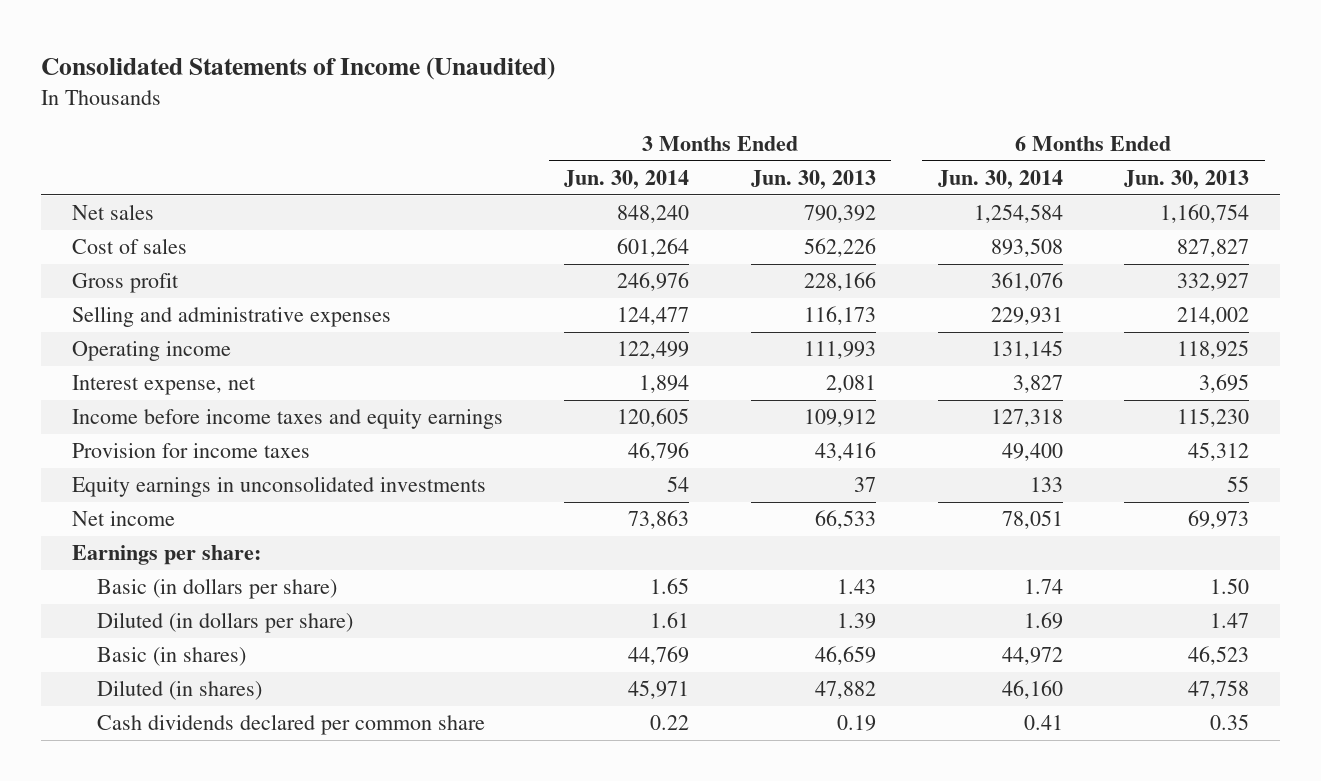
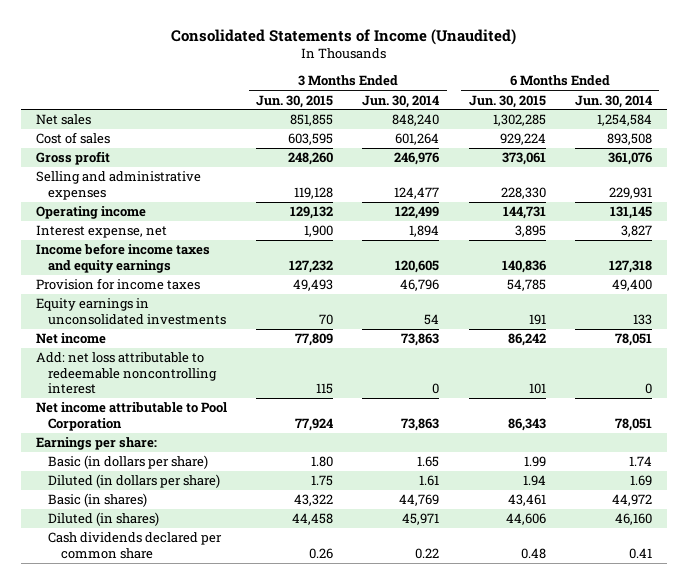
[751,170,877,190] Jun. 30, 2013 -> none
[1124,170,1250,190] Jun. 30, 2013 -> none
none -> [255,94,333,108] Jun. 30, 2015
none -> [468,94,546,108] Jun. 30, 2015
none -> [35,352,218,395] Add: net loss attributable to redeemable noncontrolling interest
none -> [35,402,227,431] Net income attributable to Pool Corporation

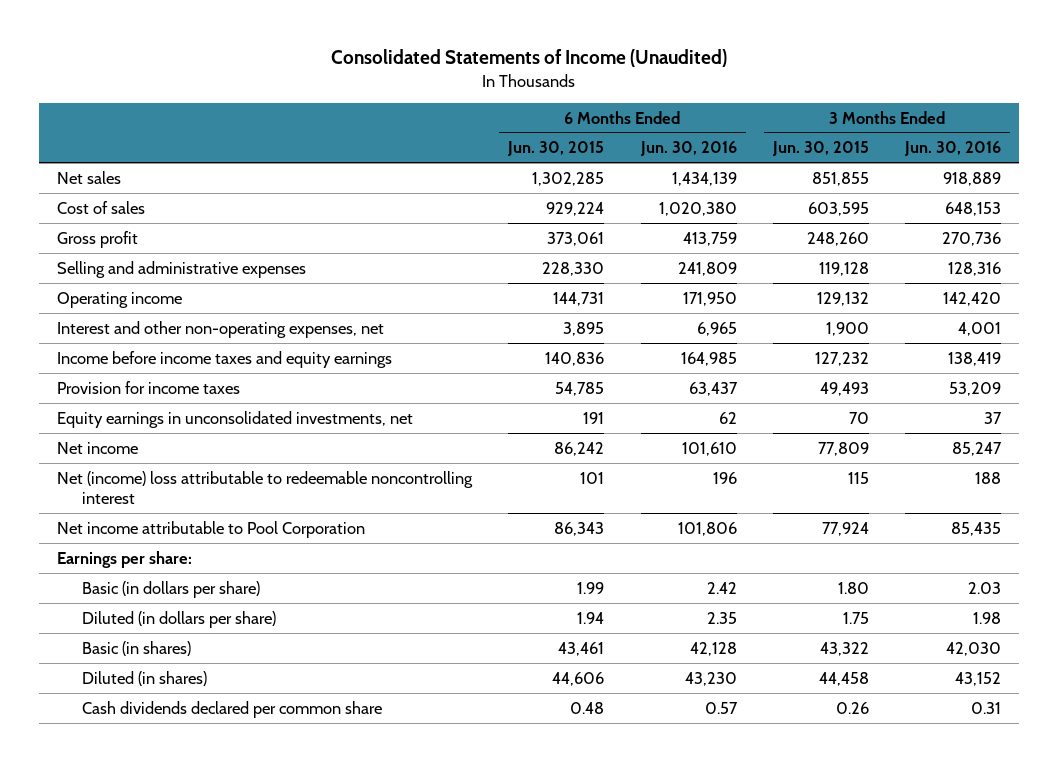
[362,94,440,108] Jun. 30, 2014 -> none
[574,94,652,108] Jun. 30, 2014 -> none
none -> [639,141,737,157] Jun. 30, 2016
none -> [904,141,1002,157] Jun. 30, 2016
[35,225,167,239] Interest expense, net -> [56,320,384,338] Interest and other non-operating expenses, net
[35,298,227,325] Equity earnings in unconsolidated investments -> [56,410,413,428] Equity earnings in unconsolidated investments, net
[35,352,218,395] Add: net loss attributable to redeemable noncontrolling interest -> [56,470,473,505] Net (income) loss attributable to redeemable noncontrolling interest

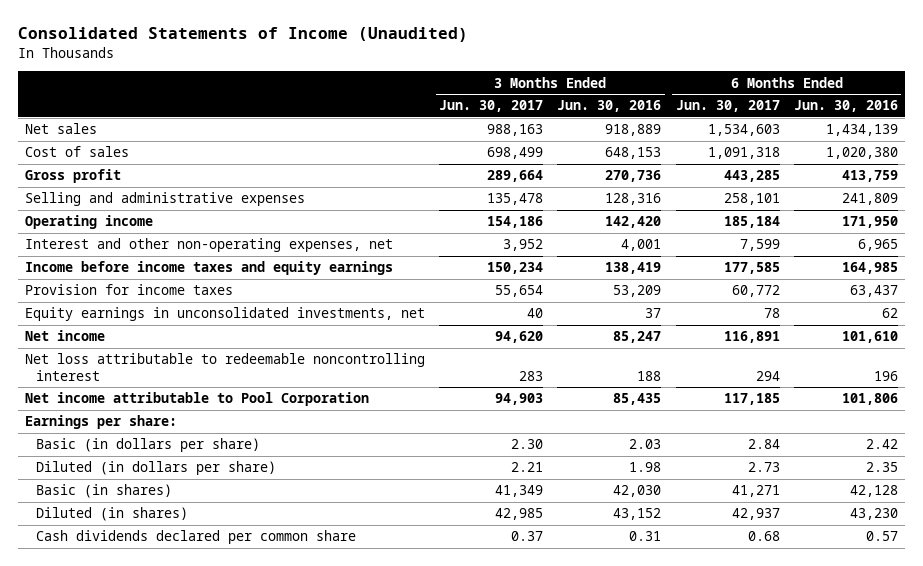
[507,141,605,157] Jun. 30, 2015 -> none
[771,141,869,157] Jun. 30, 2015 -> none
none -> [439,100,544,113] Jun. 30, 2017
none -> [675,100,780,113] Jun. 30, 2017
[56,470,473,505] Net (income) loss attributable to redeemable noncontrolling interest -> [24,353,425,381] Net loss attributable to redeemable noncontrolling interest

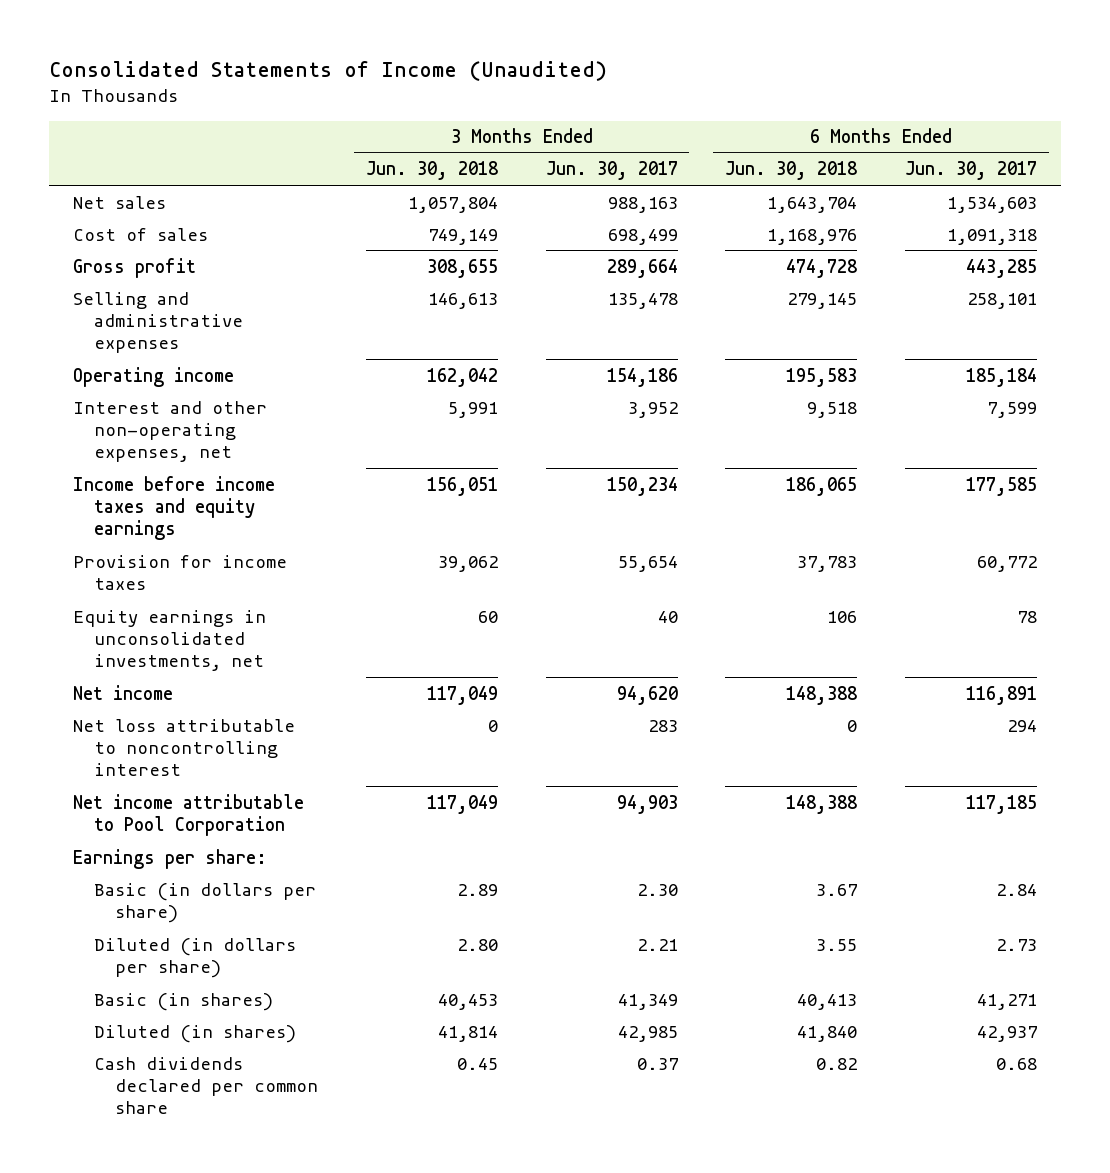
[557,100,662,113] Jun. 30, 2016 -> none
[793,100,898,113] Jun. 30, 2016 -> none
none -> [365,161,498,181] Jun. 30, 2018
none -> [725,161,858,181] Jun. 30, 2018
[24,353,425,381] Net loss attributable to redeemable noncontrolling interest -> [72,718,295,777] Net loss attributable to noncontrolling interest

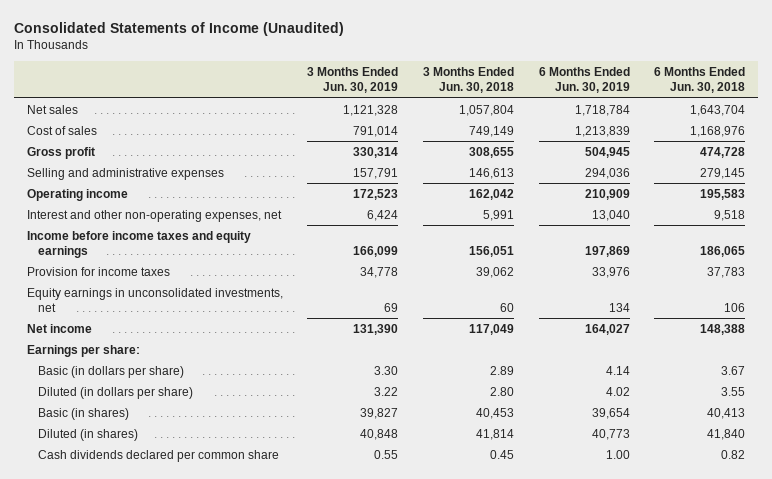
[545,161,678,181] Jun. 30, 2017 -> none
[904,161,1037,181] Jun. 30, 2017 -> none
none -> [307,66,399,94] 3 Months Ended Jun. 30, 2019
none -> [538,66,630,94] 6 Months Ended Jun. 30, 2019
[72,718,295,777] Net loss attributable to noncontrolling interest -> none
[72,793,304,836] Net income attributable to Pool Corporation -> none

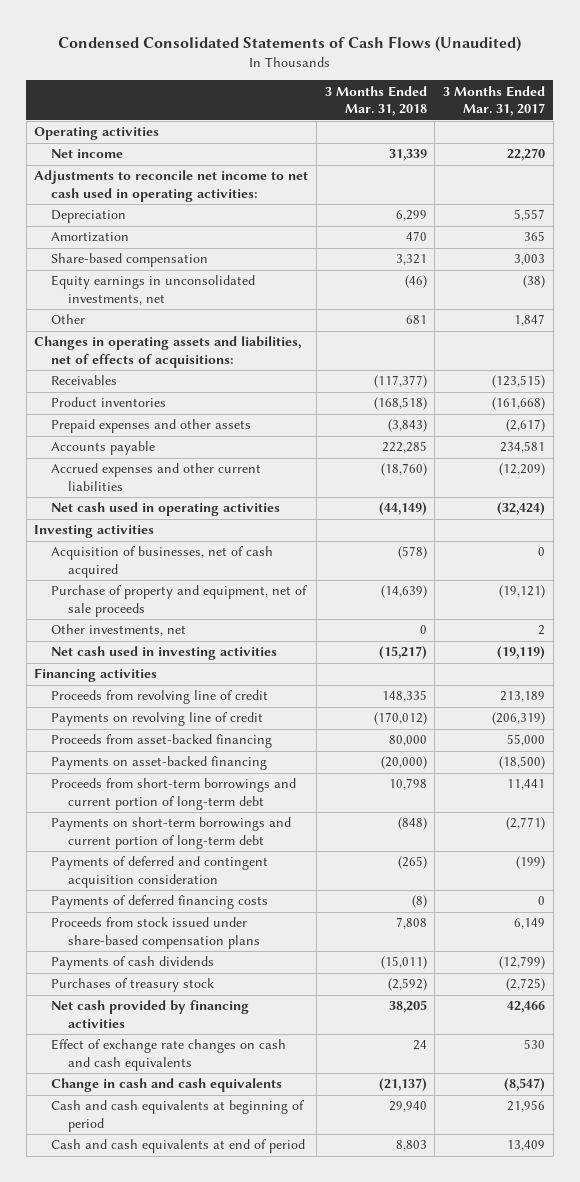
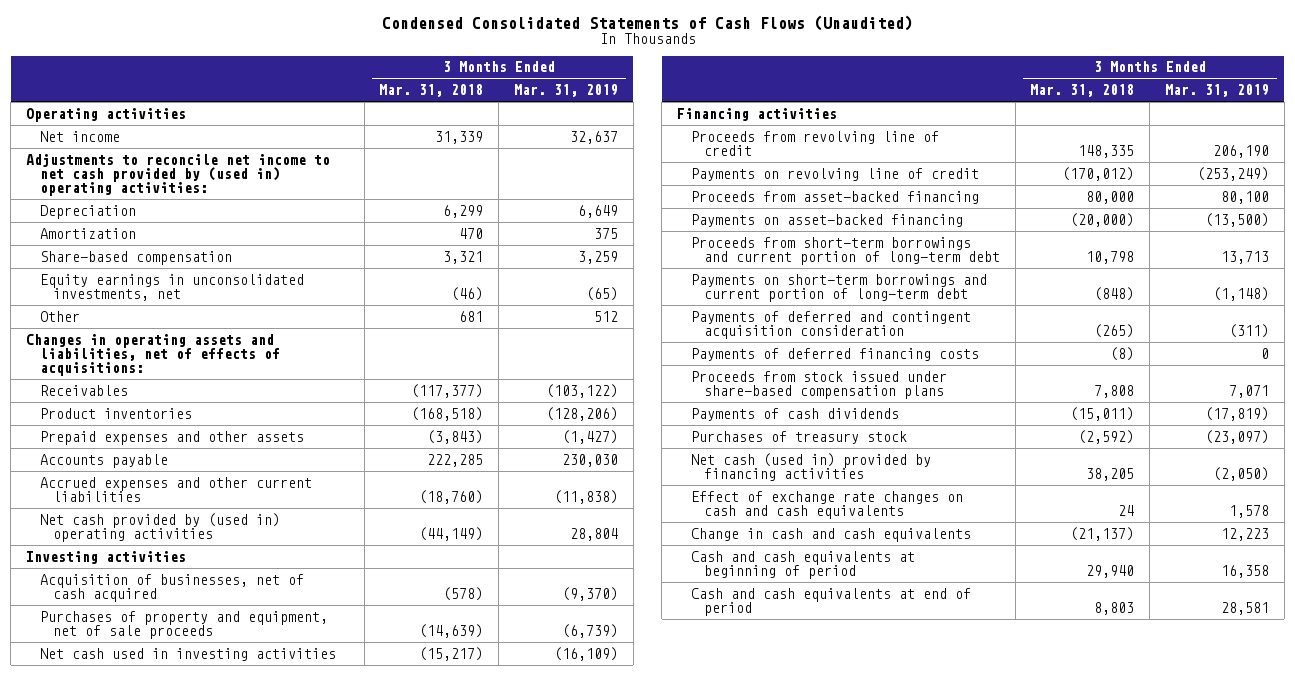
[443,85,546,117] 3 Months Ended Mar. 31, 2017 -> none
none -> [513,84,618,98] Mar. 31, 2019
[34,170,309,202] Adjustments to reconcile net income to net cash used in operating activities: -> [26,153,331,197] Adjustments to reconcile net income to net cash provided by (used in) operating activities:
[51,502,281,517] Net cash used in operating activities -> [39,512,280,542] Net cash provided by (used in) operating activities
[51,624,187,637] Other investments, net -> none
[51,585,309,617] Purchase of property and equipment, net of sale proceeds -> [39,610,328,639] Purchases of property and equipment, net of sale proceeds
[51,1000,250,1028] Net cash provided by financing activities -> [690,452,931,481] Net cash (used in) provided by financing activities

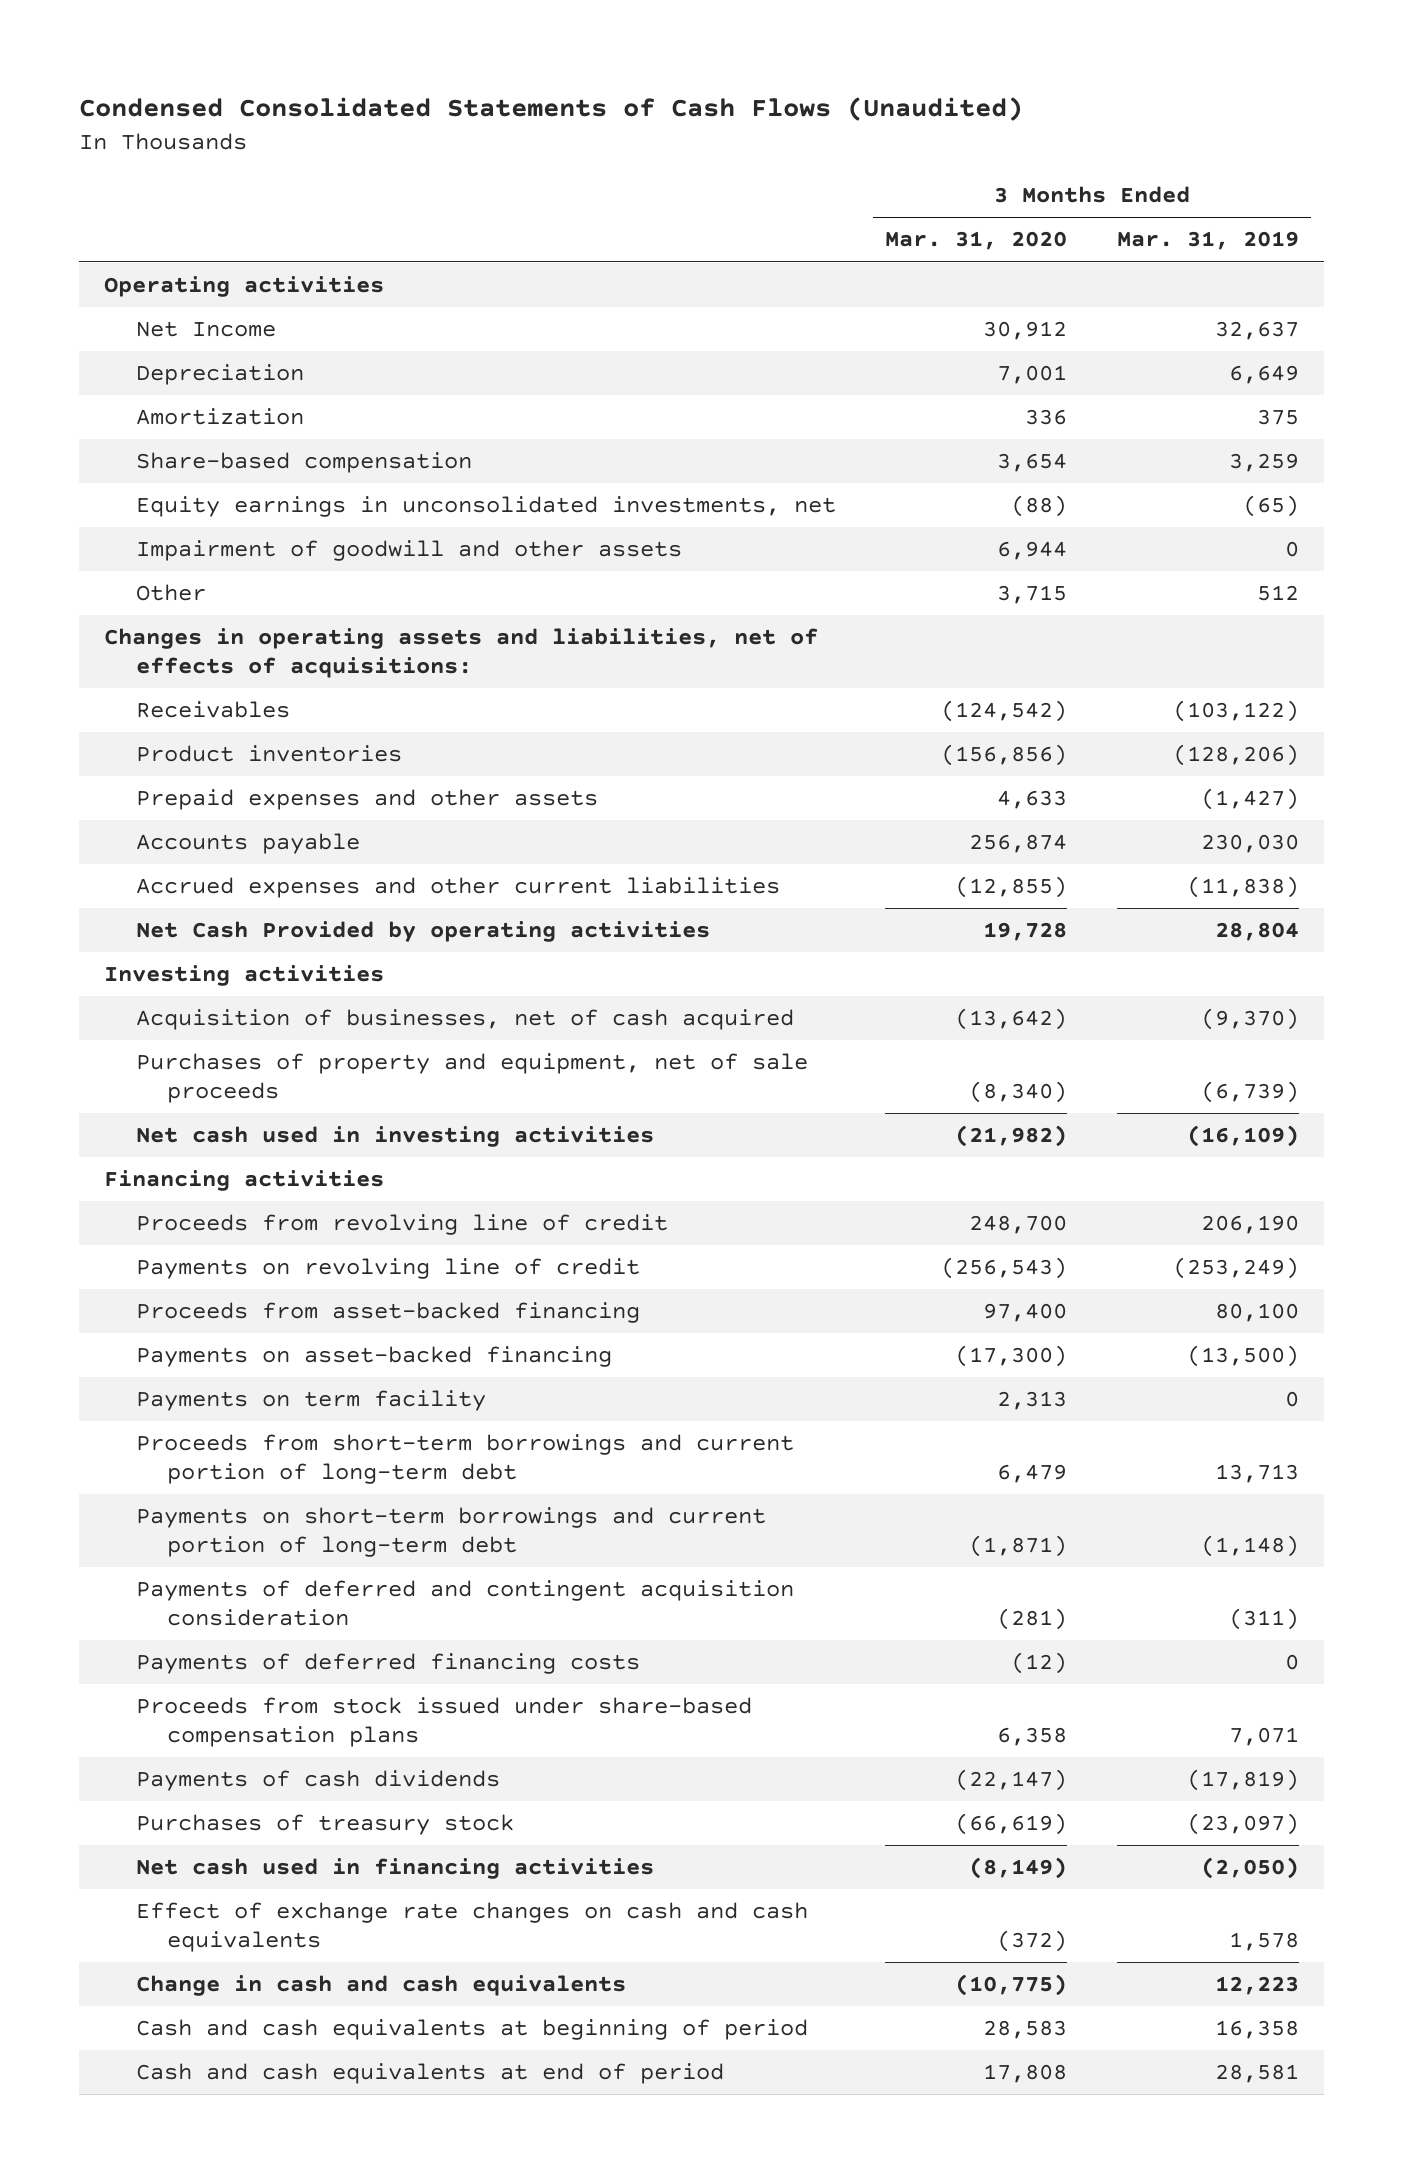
[379,84,484,98] Mar. 31, 2018 -> none
none -> [885,231,1068,251] Mar. 31, 2020
[26,153,331,197] Adjustments to reconcile net income to net cash provided by (used in) operating activities: -> none
[39,130,120,142] Net income -> [135,321,276,338] Net Income
none -> [135,540,682,562] Impairment of goodwill and other assets
[39,512,280,542] Net cash provided by (used in) operating activities -> [135,921,710,943] Net Cash Provided by operating activities
none -> [135,1390,486,1412] Payments on term facility
[690,452,931,481] Net cash (used in) provided by financing activities -> [135,1858,654,1880] Net cash used in financing activities

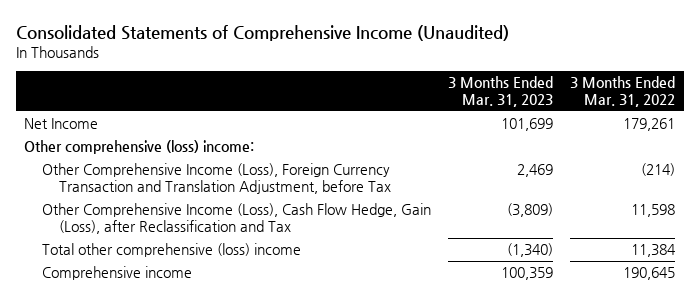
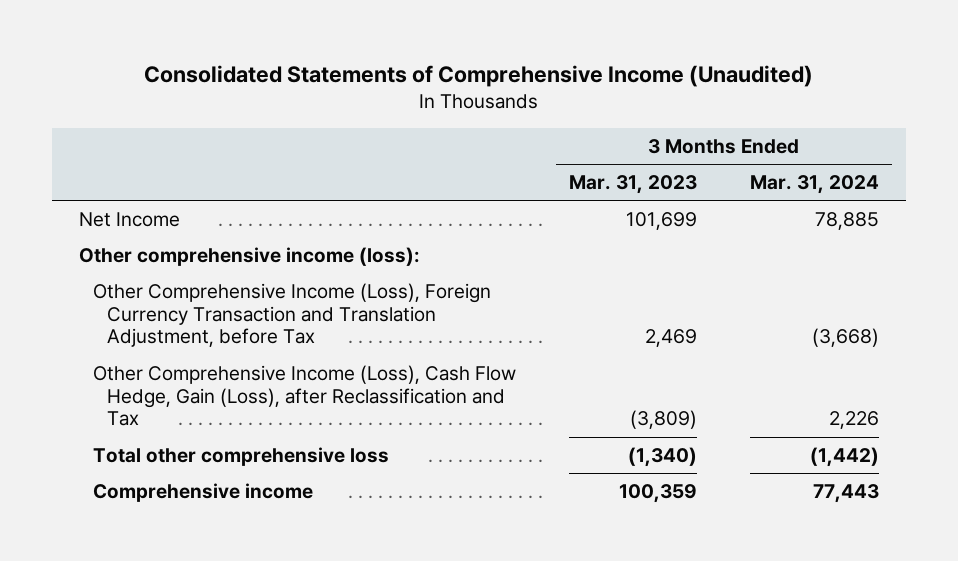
[570,76,676,108] 3 Months Ended Mar. 31, 2022 -> none
none -> [750,174,880,194] Mar. 31, 2024
[24,140,255,155] Other comprehensive (loss) income: -> [78,246,420,266] Other comprehensive income (loss):
[41,243,301,258] Total other comprehensive (loss) income -> [92,446,389,466] Total other comprehensive loss

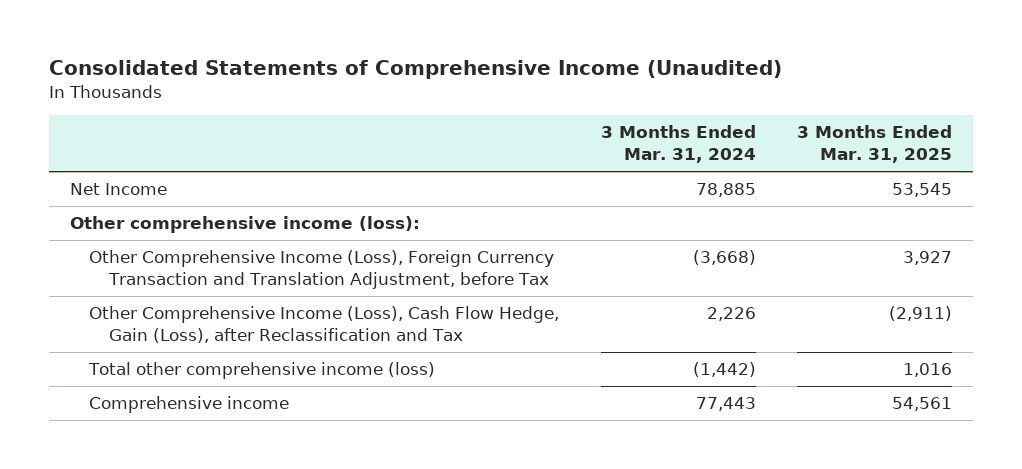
[569,174,698,194] Mar. 31, 2023 -> none
none -> [797,125,953,164] 3 Months Ended Mar. 31, 2025
[92,446,389,466] Total other comprehensive loss -> [88,362,436,380] Total other comprehensive income (loss)

